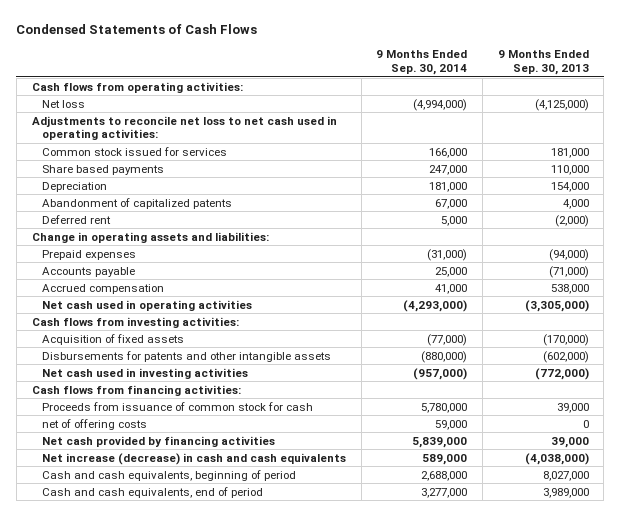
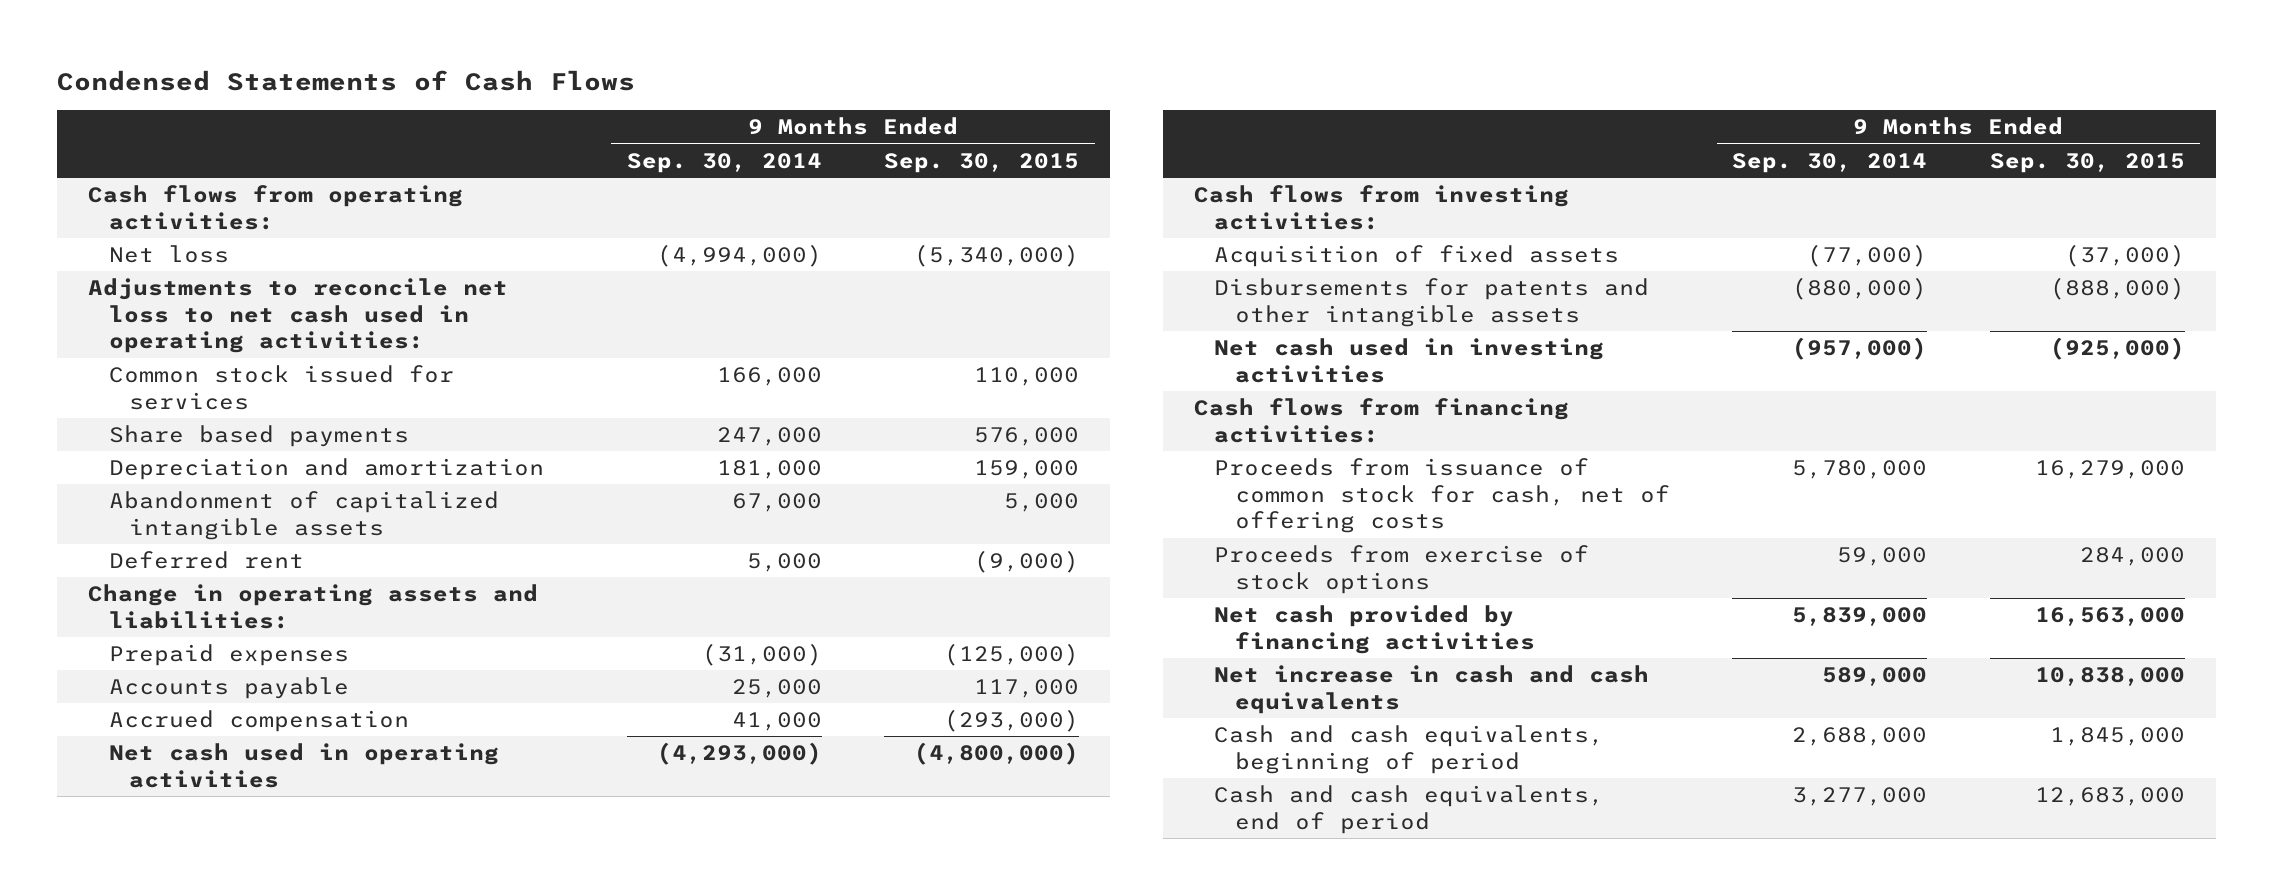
[497,50,589,76] 9 Months Ended Sep. 30, 2013 -> none
none -> [884,152,1080,173] Sep. 30, 2015
[42,181,108,192] Depreciation -> [108,457,544,480] Depreciation and amortization
[42,197,233,209] Abandonment of capitalized patents -> [108,490,499,540] Abandonment of capitalized intangible assets
[42,401,314,411] Proceeds from issuance of common stock for cash -> [1214,457,1670,534] Proceeds from issuance of common stock for cash, net of offering costs
[42,418,148,430] net of offering costs -> [1214,544,1590,594] Proceeds from exercise of stock options
[42,452,347,465] Net increase (decrease) in cash and cash equivalents -> [1214,664,1650,714] Net increase in cash and cash equivalents

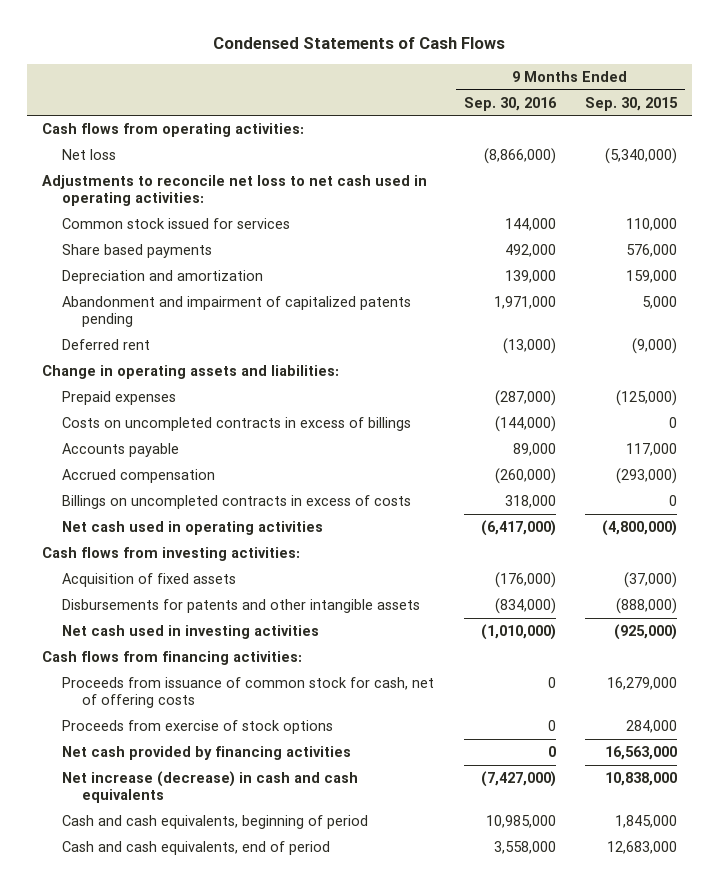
[626,152,822,173] Sep. 30, 2014 -> none
none -> [463,96,557,111] Sep. 30, 2016
[108,490,499,540] Abandonment of capitalized intangible assets -> [61,295,411,328] Abandonment and impairment of capitalized patents pending
none -> [61,416,411,431] Costs on uncompleted contracts in excess of billings
none -> [61,494,411,509] Billings on uncompleted contracts in excess of costs
[1214,664,1650,714] Net increase in cash and cash equivalents -> [61,770,358,804] Net increase (decrease) in cash and cash equivalents

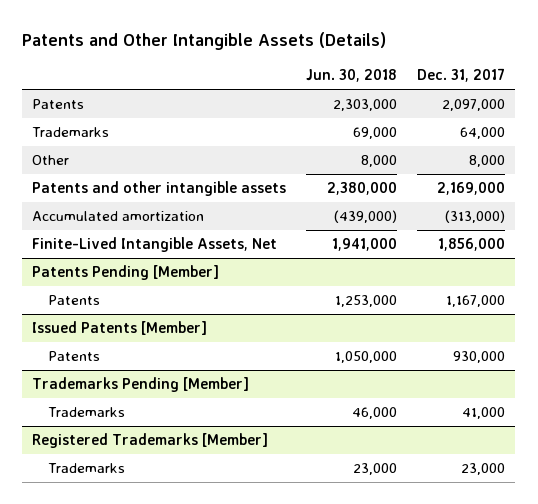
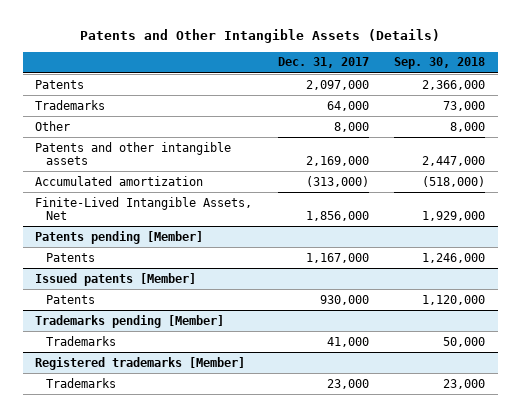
[306,69,398,83] Jun. 30, 2018 -> none
none -> [394,57,486,70] Sep. 30, 2018
[32,265,220,281] Patents Pending [Member] -> [35,230,204,244] Patents pending [Member]
[32,321,208,336] Issued Patents [Member] -> [35,272,197,286] Issued patents [Member]
[32,377,250,393] Trademarks Pending [Member] -> [35,314,225,328] Trademarks pending [Member]
[32,433,269,449] Registered Trademarks [Member] -> [35,356,246,370] Registered trademarks [Member]

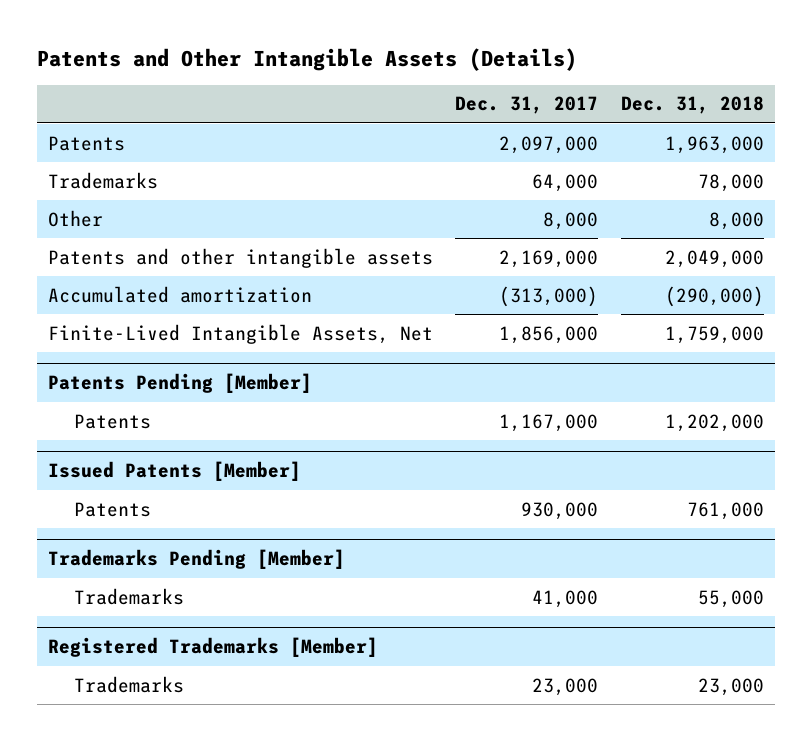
[394,57,486,70] Sep. 30, 2018 -> none
none -> [620,96,764,115] Dec. 31, 2018
[35,230,204,244] Patents pending [Member] -> [47,373,312,394] Patents Pending [Member]
[35,272,197,286] Issued patents [Member] -> [47,461,301,482] Issued Patents [Member]
[35,314,225,328] Trademarks pending [Member] -> [47,549,345,570] Trademarks Pending [Member]
[35,356,246,370] Registered trademarks [Member] -> [47,637,378,658] Registered Trademarks [Member]

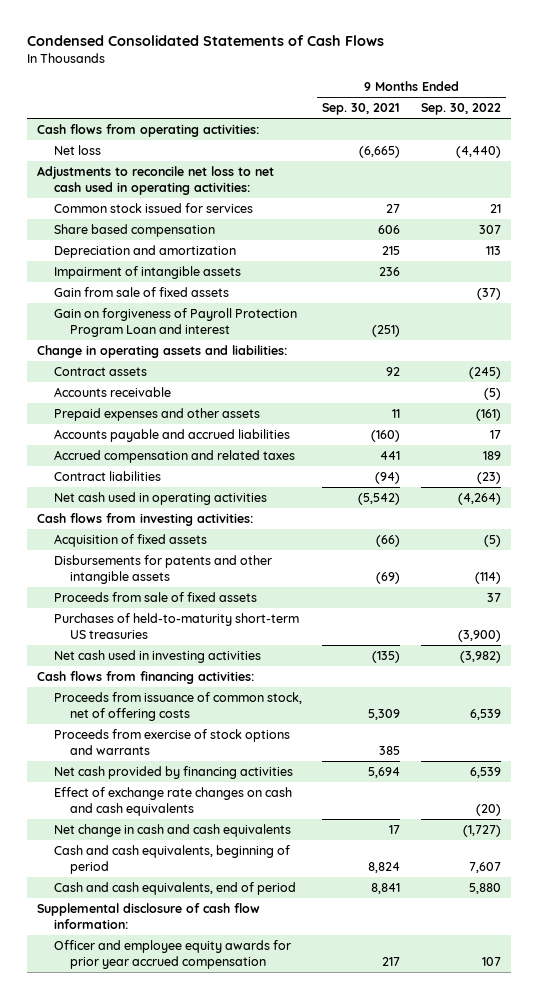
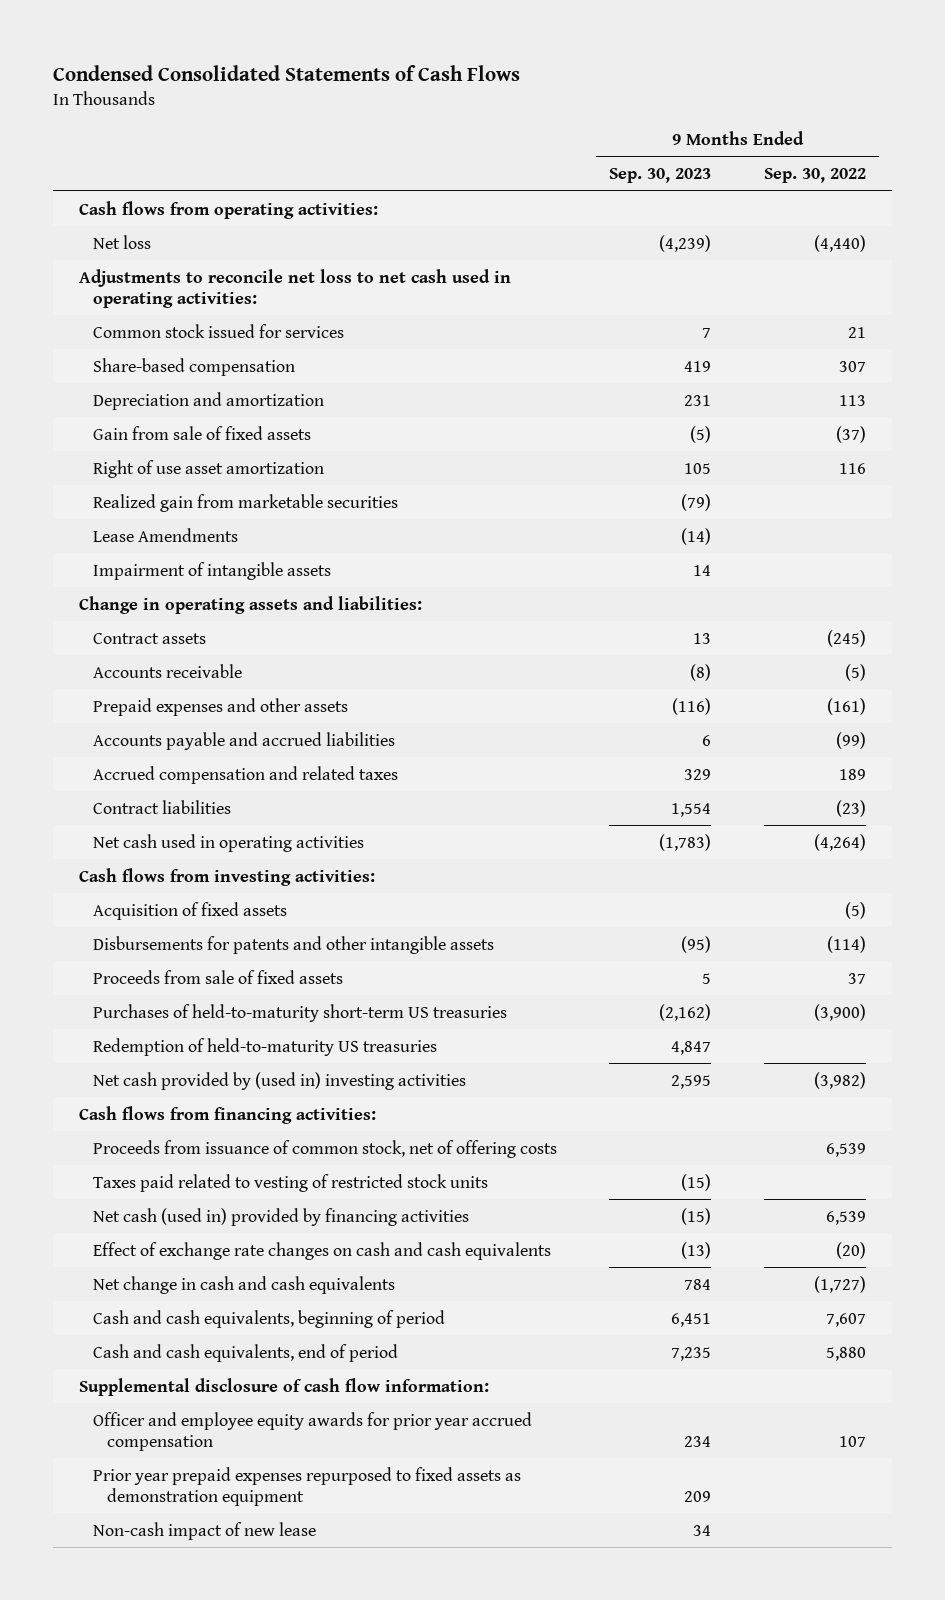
[322,103,401,116] Sep. 30, 2021 -> none
none -> [609,168,712,184] Sep. 30, 2023
[53,224,215,238] Share based compensation -> [93,357,296,376] Share-based compensation
[53,308,297,338] Gain on forgiveness of Payroll Protection Program Loan and interest -> none
none -> [93,459,325,478] Right of use asset amortization
none -> [93,493,399,512] Realized gain from marketable securities
none -> [93,527,239,542] Lease Amendments
[53,266,241,280] Impairment of intangible assets -> [93,561,332,580] Impairment of intangible assets
[489,430,501,440] 17 -> [835,731,866,749] (99)
none -> [93,1037,438,1056] Redemption of held-to-maturity US treasuries
[53,650,261,664] Net cash used in investing activities -> [93,1071,467,1090] Net cash provided by (used in) investing activities
[53,729,290,756] Proceeds from exercise of stock options and warrants -> none
none -> [93,1173,489,1192] Taxes paid related to vesting of restricted stock units
[53,766,293,780] Net cash provided by financing activities -> [93,1207,470,1226] Net cash (used in) provided by financing activities
none -> [93,1466,522,1506] Prior year prepaid expenses repurposed to fixed assets as demonstration equipment
none -> [93,1521,317,1540] Non-cash impact of new lease

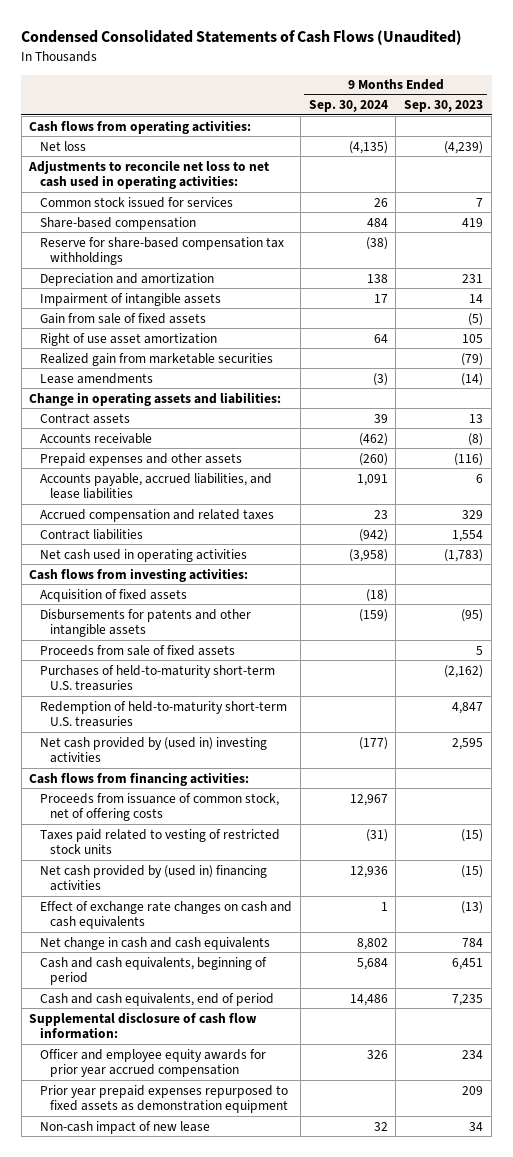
[53,64,521,81] Condensed Consolidated Statements of Cash Flows -> [21,30,463,46] Condensed Consolidated Statements of Cash Flows (Unaudited)
[763,168,866,184] Sep. 30, 2022 -> none
none -> [308,100,388,113] Sep. 30, 2024
none -> [39,236,284,266] Reserve for share-based compensation tax withholdings
[93,561,332,580] Impairment of intangible assets -> [39,292,221,306] Impairment of intangible assets
[93,527,239,542] Lease Amendments -> [39,372,153,384] Lease amendments
[93,731,396,750] Accounts payable and accrued liabilities -> [39,472,272,500] Accounts payable, accrued liabilities, and lease liabilities
[93,1003,508,1022] Purchases of held-to-maturity short-term US treasuries -> [39,664,275,692] Purchases of held-to-maturity short-term U.S. treasuries
[93,1037,438,1056] Redemption of held-to-maturity US treasuries -> [39,700,287,728] Redemption of held-to-maturity short-term U.S. treasuries
[93,1207,470,1226] Net cash (used in) provided by financing activities -> [39,864,267,892] Net cash provided by (used in) financing activities

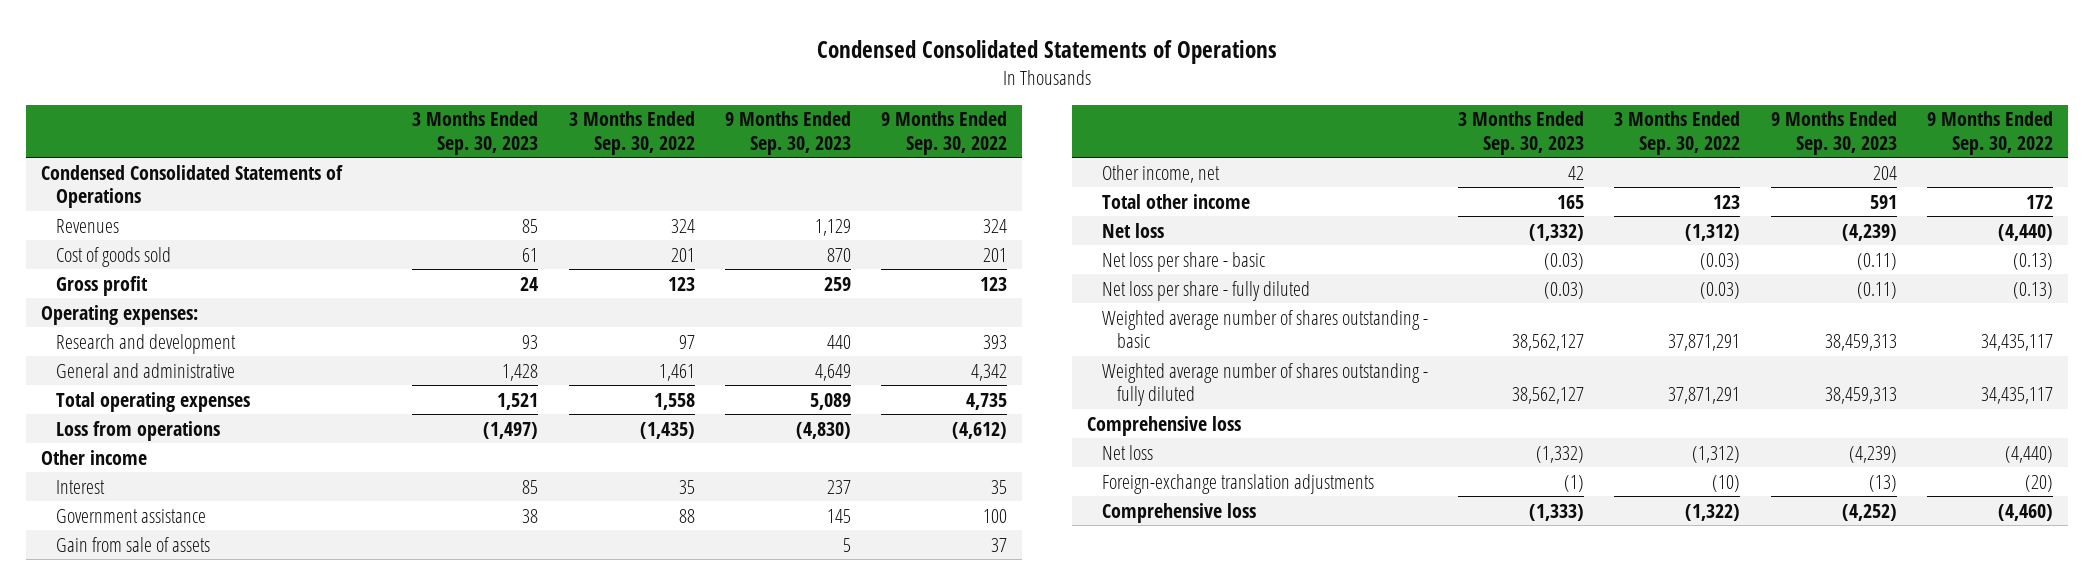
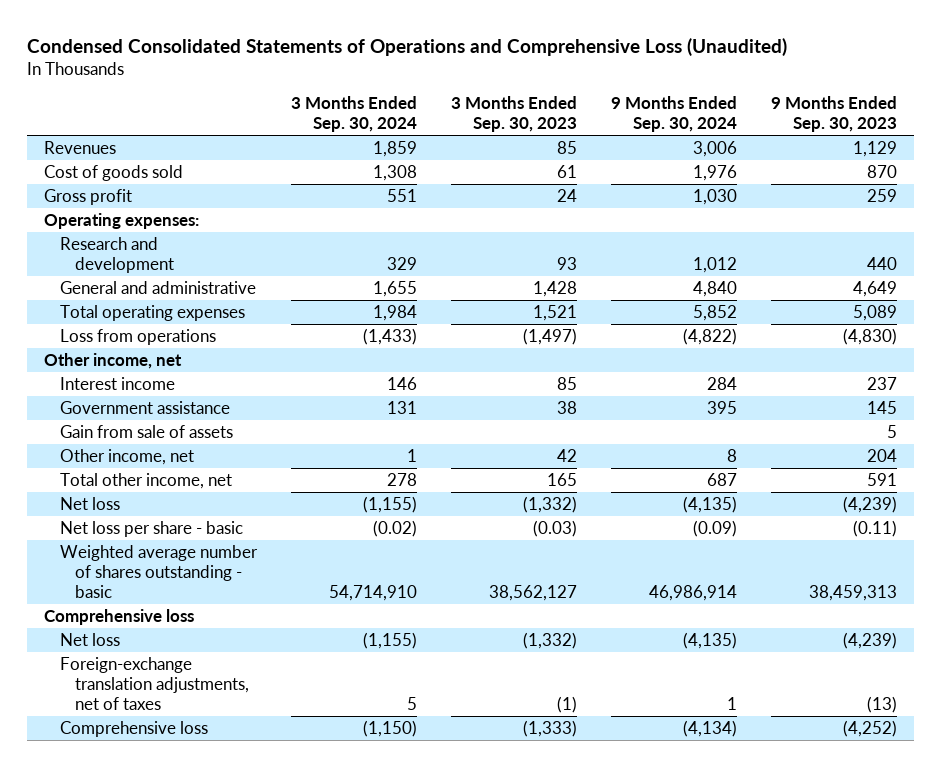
[817,39,1278,64] Condensed Consolidated Statements of Operations -> [27,37,788,56] Condensed Consolidated Statements of Operations and Comprehensive Loss (Unaudited)
[568,111,695,155] 3 Months Ended Sep. 30, 2022 -> none
[880,111,1007,155] 9 Months Ended Sep. 30, 2022 -> none
none -> [290,96,417,133] 3 Months Ended Sep. 30, 2024
none -> [610,96,737,133] 9 Months Ended Sep. 30, 2024
[41,164,344,209] Condensed Consolidated Statements of Operations -> none
[41,449,148,465] Other income -> [44,352,183,369] Other income, net
[56,479,106,494] Interest -> [59,376,175,390] Interest income
[1102,193,1251,209] Total other income -> [59,472,232,489] Total other income, net
[1102,280,1311,301] Net loss per share - fully diluted -> none
[1102,362,1429,407] Weighted average number of shares outstanding - fully diluted -> none
[1102,473,1375,494] Foreign-exchange translation adjustments -> [59,656,250,711] Foreign-exchange translation adjustments, net of taxes

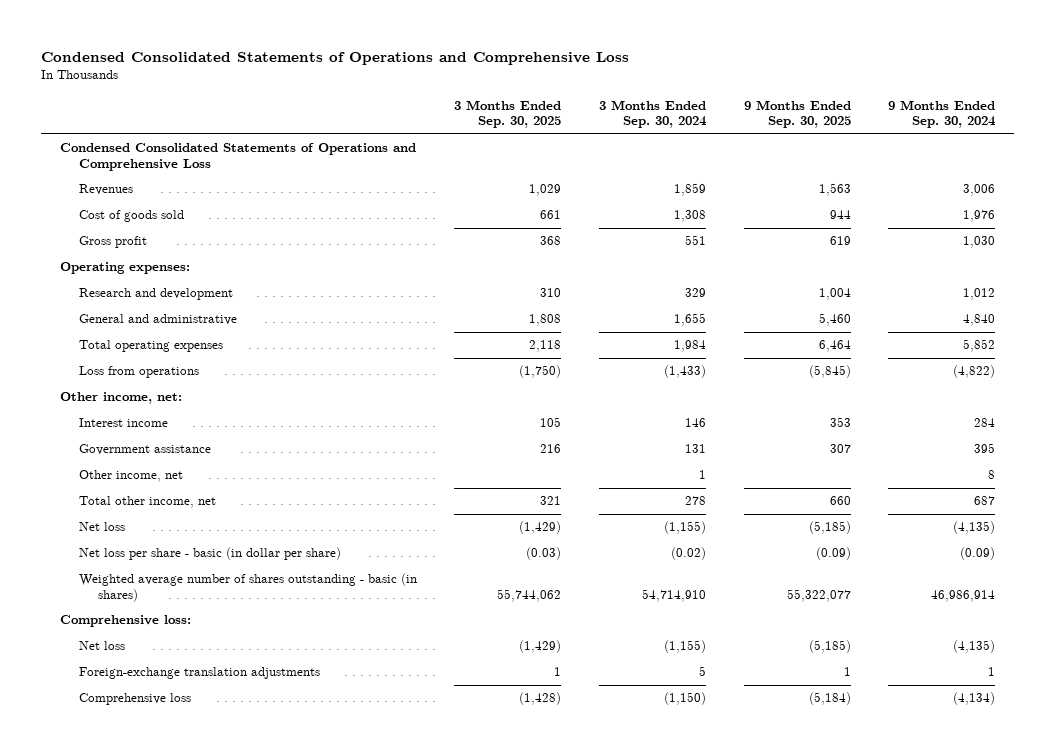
[27,37,788,56] Condensed Consolidated Statements of Operations and Comprehensive Loss (Unaudited) -> [41,51,630,65] Condensed Consolidated Statements of Operations and Comprehensive Loss
[450,96,577,133] 3 Months Ended Sep. 30, 2023 -> none
[770,96,897,133] 9 Months Ended Sep. 30, 2023 -> none
none -> [454,99,562,129] 3 Months Ended Sep. 30, 2025
none -> [743,99,851,129] 9 Months Ended Sep. 30, 2025
none -> [59,143,416,172] Condensed Consolidated Statements of Operations and Comprehensive Loss
[44,352,183,369] Other income, net -> [59,392,182,405] Other income, net:
[59,424,233,438] Gain from sale of assets -> none
[59,520,243,537] Net loss per share - basic -> [78,547,341,561] Net loss per share - basic (in dollar per share)
[59,544,258,599] Weighted average number of shares outstanding - basic -> [78,573,417,603] Weighted average number of shares outstanding - basic (in shares)
[44,608,195,625] Comprehensive loss -> [59,615,191,628] Comprehensive loss:
[59,656,250,711] Foreign-exchange translation adjustments, net of taxes -> [78,667,320,680] Foreign-exchange translation adjustments

